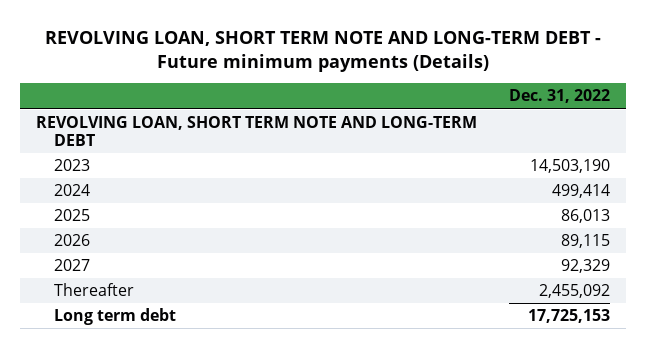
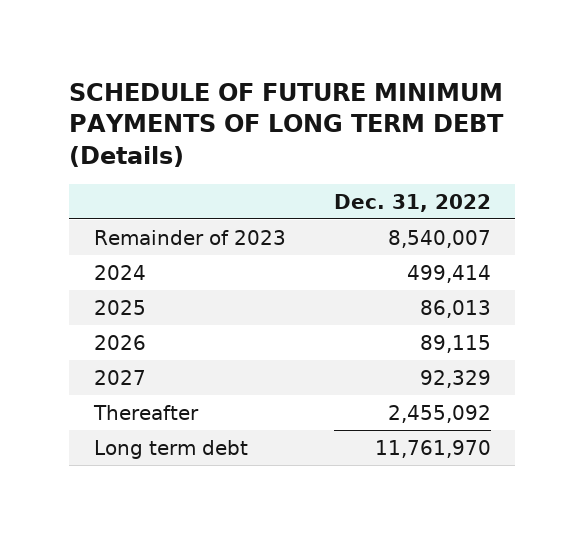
[44,30,601,72] REVOLVING LOAN, SHORT TERM NOTE AND LONG-TERM DEBT - Future minimum payments (Details) -> [69,82,505,167] SCHEDULE OF FUTURE MINIMUM PAYMENTS OF LONG TERM DEBT (Details)
[35,116,477,147] REVOLVING LOAN, SHORT TERM NOTE AND LONG-TERM DEBT -> none
[54,159,91,172] 2023 -> none
none -> [93,229,286,245] Remainder of 2023
[528,309,611,324] 17,725,153 -> [375,439,492,458] 11,761,970

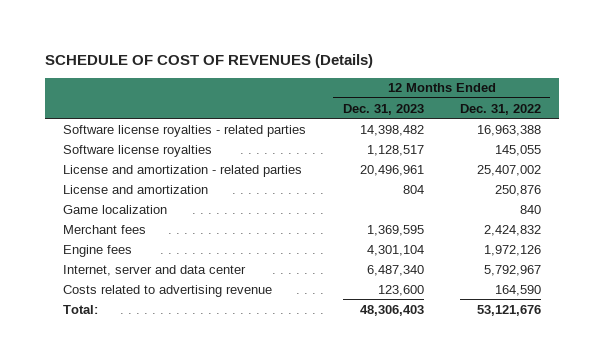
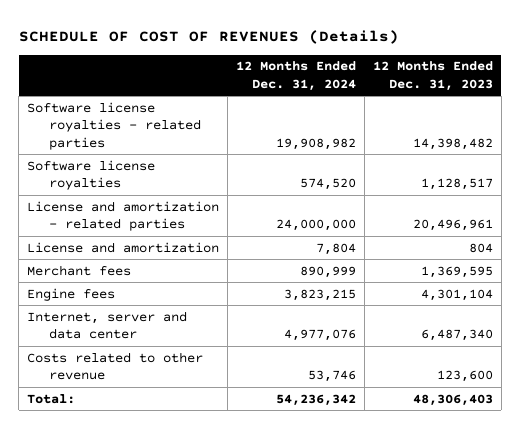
[460,103,542,115] Dec. 31, 2022 -> none
none -> [235,61,356,91] 12 Months Ended Dec. 31, 2024
[63,204,168,214] Game localization -> none
[63,284,273,297] Costs related to advertising revenue -> [27,351,204,381] Costs related to other revenue

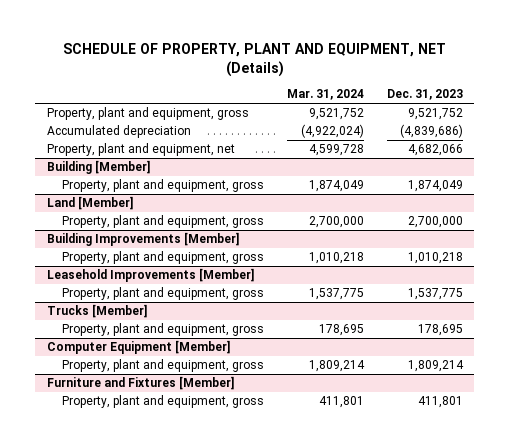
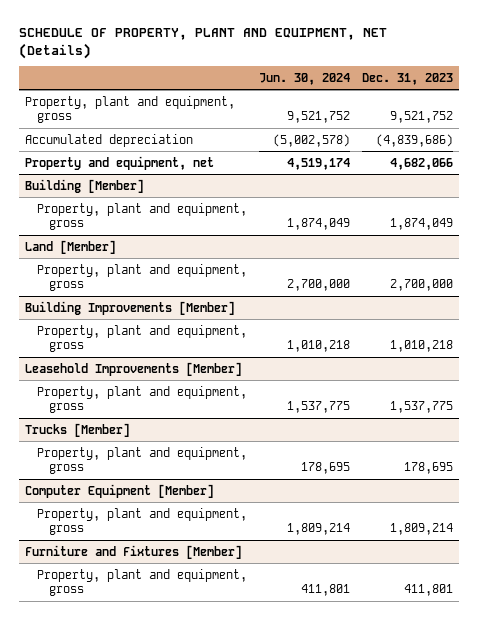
[286,89,364,101] Mar. 31, 2024 -> none
none -> [258,72,350,85] Jun. 30, 2024
[46,143,235,157] Property, plant and equipment, net -> [25,155,215,170] Property and equipment, net

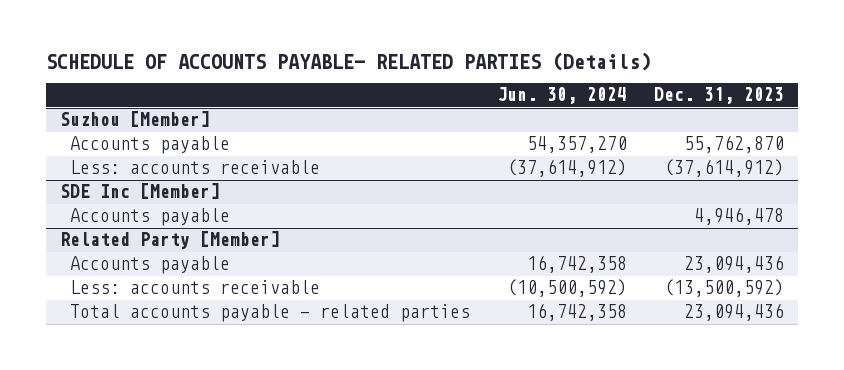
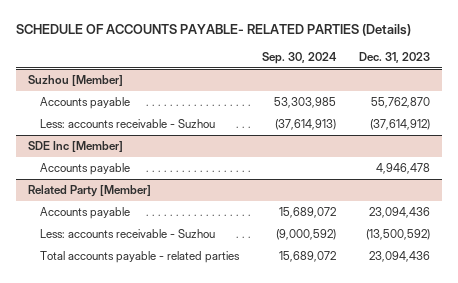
[497,87,628,105] Jun. 30, 2024 -> none
none -> [262,51,338,64] Sep. 30, 2024
[70,160,321,175] Less: accounts receivable -> [40,119,216,129] Less: accounts receivable - Suzhou
[70,280,321,295] Less: accounts receivable -> [40,229,216,239] Less: accounts receivable - Suzhou

